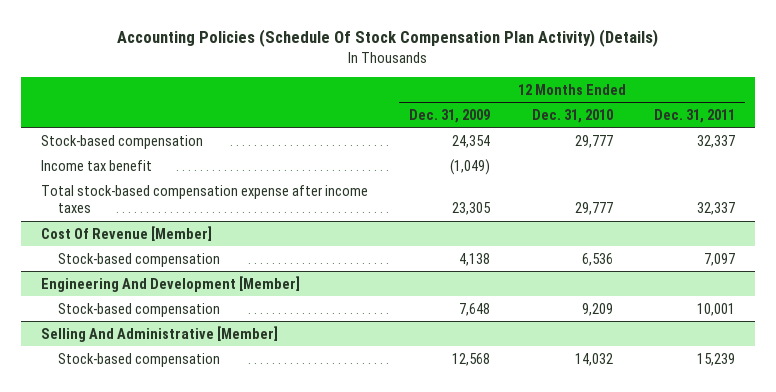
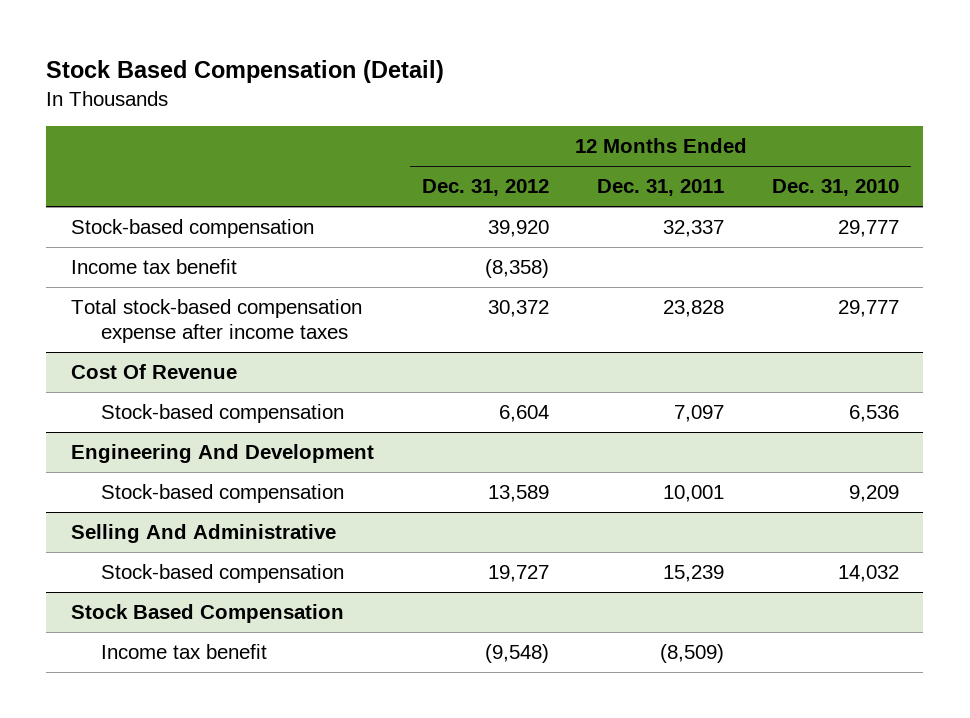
[117,29,659,48] Accounting Policies (Schedule Of Stock Compensation Plan Activity) (Details) -> [46,60,445,84] Stock Based Compensation (Detail)
[409,108,491,123] Dec. 31, 2009 -> none
none -> [421,179,549,197] Dec. 31, 2012
[696,202,735,216] 32,337 -> [663,300,725,318] 23,828
[41,225,213,241] Cost Of Revenue [Member] -> [70,364,237,380] Cost Of Revenue
[41,275,301,292] Engineering And Development [Member] -> [70,444,374,464] Engineering And Development
[41,325,279,342] Selling And Administrative [Member] -> [70,524,336,544] Selling And Administrative
none -> [70,604,344,624] Stock Based Compensation
none -> [101,644,268,660] Income tax benefit

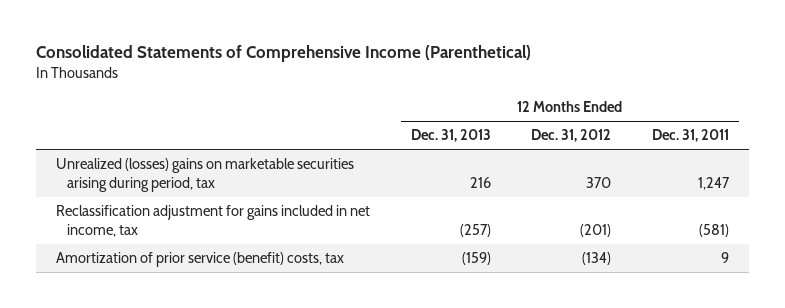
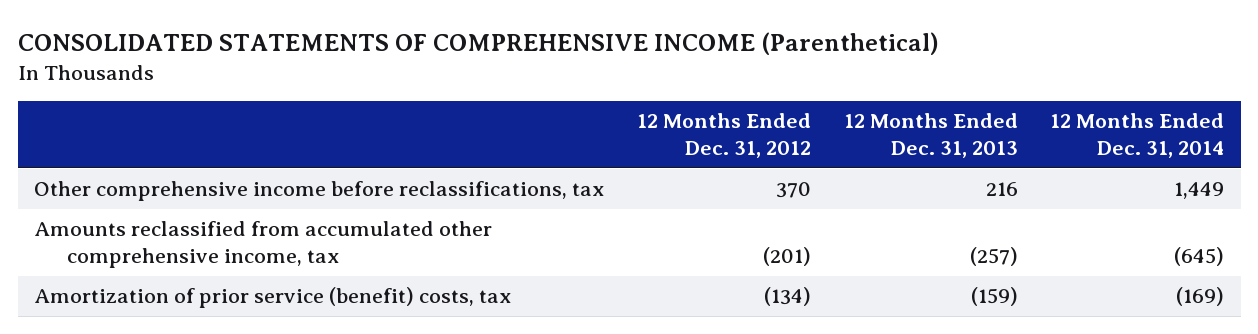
[35,45,531,63] Consolidated Statements of Comprehensive Income (Parenthetical) -> [17,31,939,55] CONSOLIDATED STATEMENTS OF COMPREHENSIVE INCOME (Parenthetical)
[651,129,729,143] Dec. 31, 2011 -> none
none -> [1050,113,1225,159] 12 Months Ended Dec. 31, 2014
[56,158,355,193] Unrealized (losses) gains on marketable securities arising during period, tax -> [33,181,604,202] Other comprehensive income before reclassifications, tax
[56,205,371,238] Reclassification adjustment for gains included in net income, tax -> [33,221,492,269] Amounts reclassified from accumulated other comprehensive income, tax

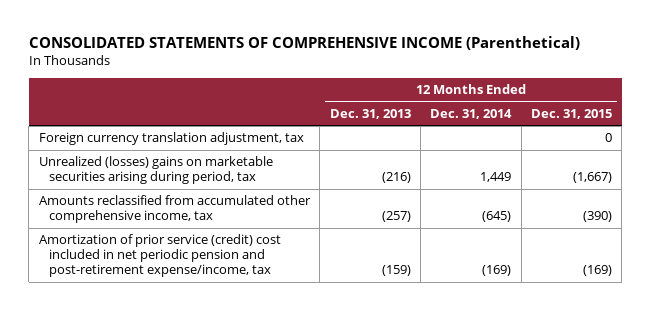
[636,113,811,159] 12 Months Ended Dec. 31, 2012 -> none
none -> [531,108,613,119] Dec. 31, 2015
[33,181,604,202] Other comprehensive income before reclassifications, tax -> none
none -> [38,132,304,146] Foreign currency translation adjustment, tax
none -> [38,156,273,185] Unrealized (losses) gains on marketable securities arising during period, tax
[33,287,511,309] Amortization of prior service (benefit) costs, tax -> [38,234,281,278] Amortization of prior service (credit) cost included in net periodic pension and post-retirement expense/income, tax

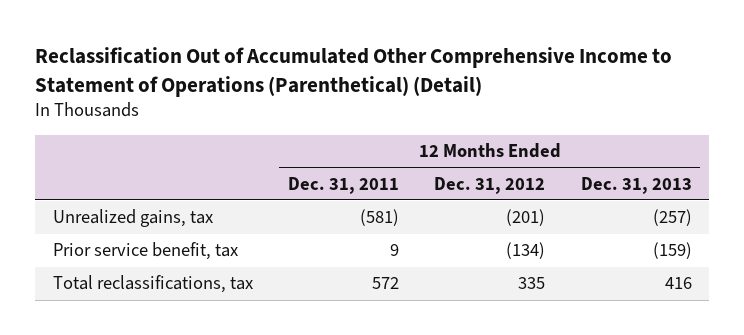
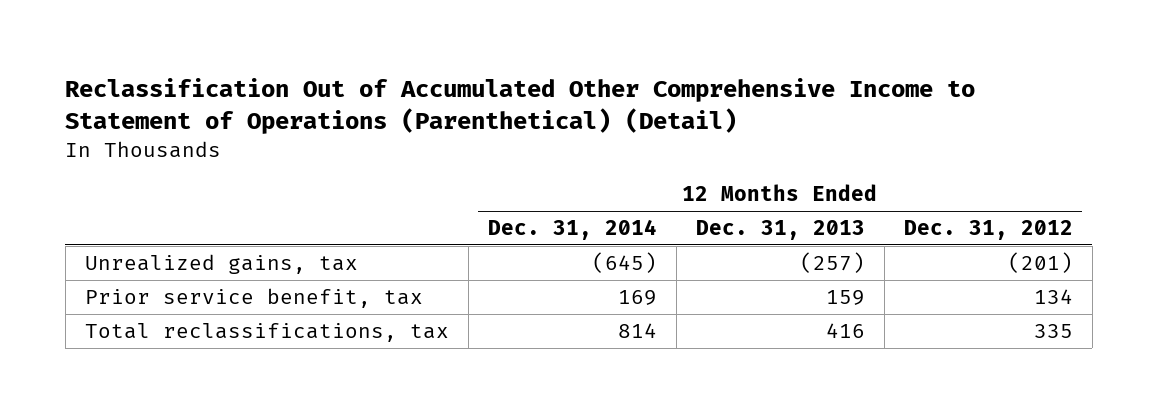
[288,176,400,194] Dec. 31, 2011 -> none
none -> [487,219,657,241] Dec. 31, 2014
[506,242,546,260] (134) -> [1033,289,1073,305] 134
[652,242,692,260] (159) -> [825,290,865,306] 159

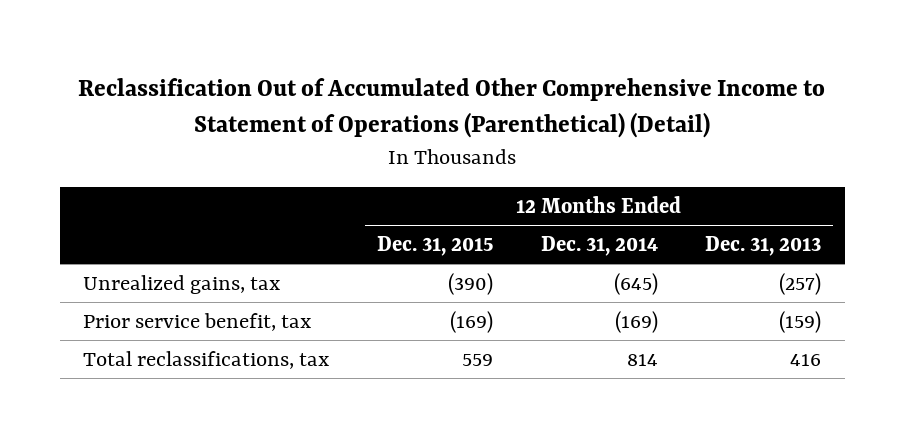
[903,220,1073,241] Dec. 31, 2012 -> none
none -> [377,235,494,256] Dec. 31, 2015
[617,290,657,306] 169 -> [614,310,658,333] (169)
[825,290,865,306] 159 -> [779,310,822,333] (159)

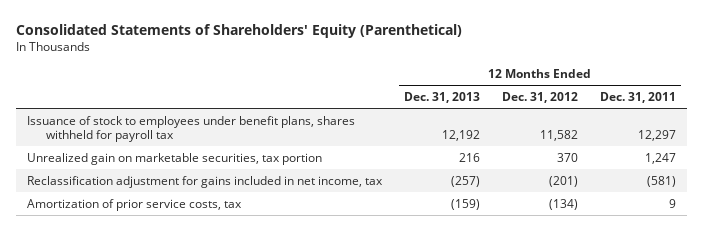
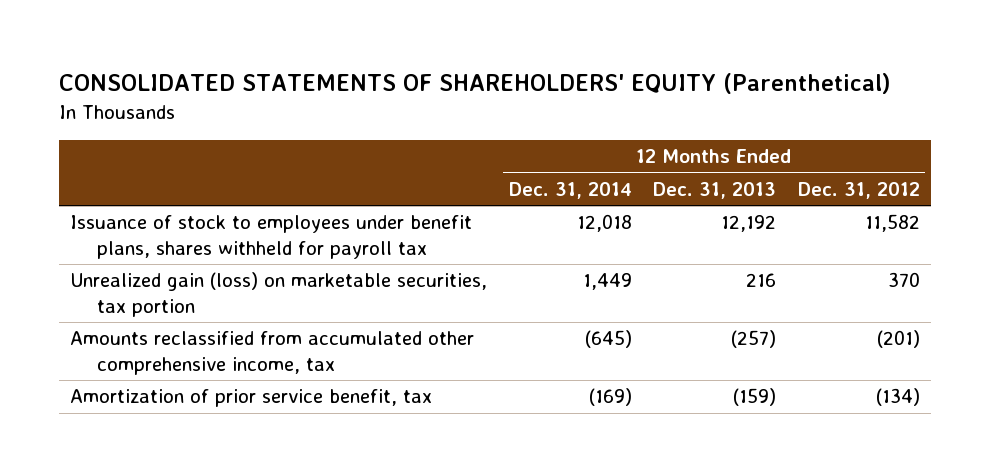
[16,23,463,38] Consolidated Statements of Shareholders' Equity (Parenthetical) -> [59,73,892,95] CONSOLIDATED STATEMENTS OF SHAREHOLDERS' EQUITY (Parenthetical)
[599,92,676,104] Dec. 31, 2011 -> none
none -> [508,182,632,200] Dec. 31, 2014
[27,152,323,165] Unrealized gain on marketable securities, tax portion -> [69,272,487,317] Unrealized gain (loss) on marketable securities, tax portion
[27,175,384,188] Reclassification adjustment for gains included in net income, tax -> [69,331,474,375] Amounts reclassified from accumulated other comprehensive income, tax
[27,198,243,211] Amortization of prior service costs, tax -> [69,389,432,408] Amortization of prior service benefit, tax

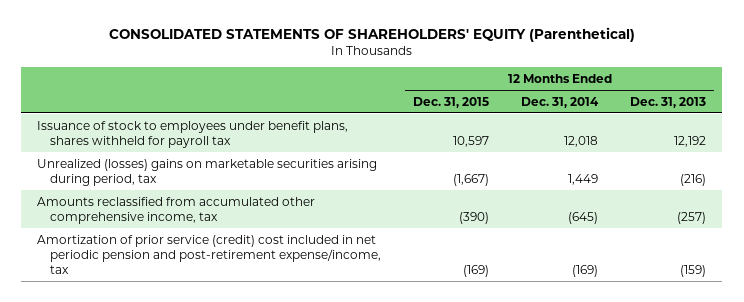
[797,182,920,200] Dec. 31, 2012 -> none
none -> [412,96,489,108] Dec. 31, 2015
[69,272,487,317] Unrealized gain (loss) on marketable securities, tax portion -> [37,158,378,186] Unrealized (losses) gains on marketable securities arising during period, tax
[746,273,777,288] 216 -> [680,173,707,186] (216)
[69,389,432,408] Amortization of prior service benefit, tax -> [37,234,381,274] Amortization of prior service (credit) cost included in net periodic pension and post-retirement expense/income, tax

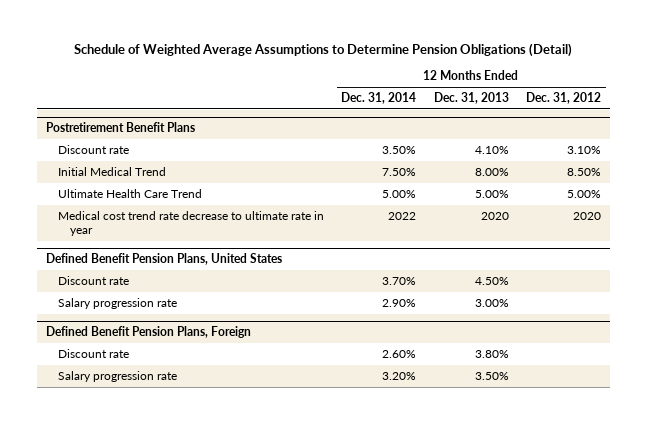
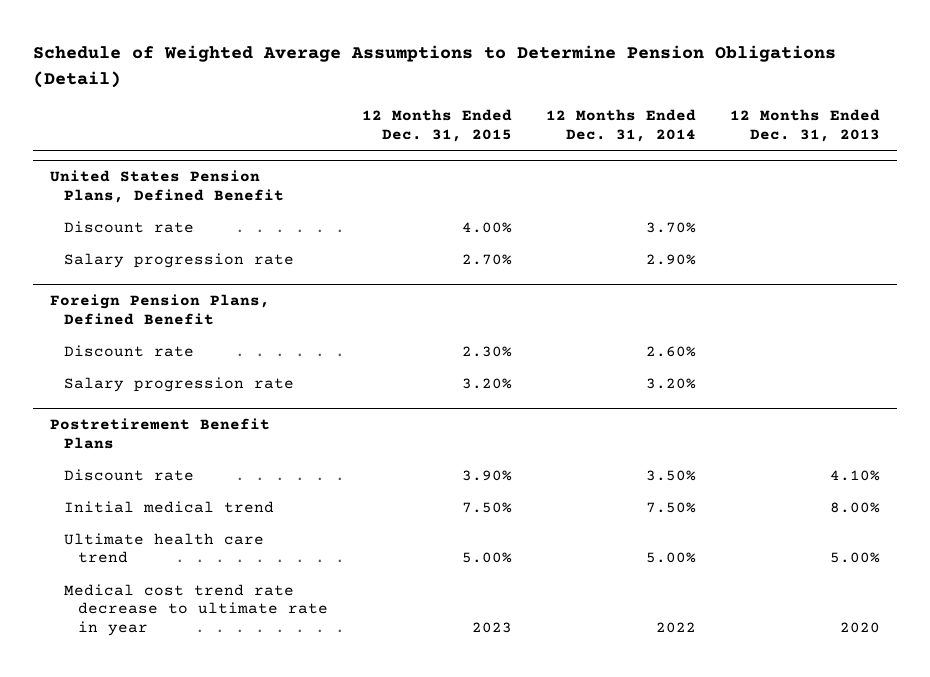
[526,91,602,104] Dec. 31, 2012 -> none
none -> [361,109,512,143] 12 Months Ended Dec. 31, 2015
none -> [50,170,285,203] United States Pension Plans, Defined Benefit
none -> [64,220,195,233] Discount rate
none -> [64,252,295,268] Salary progression rate
none -> [50,294,271,325] Foreign Pension Plans, Defined Benefit
none -> [64,344,195,357] Discount rate
none -> [64,376,295,392] Salary progression rate
[57,166,166,176] Initial Medical Trend -> [64,500,275,513] Initial medical trend
[57,188,202,198] Ultimate Health Care Trend -> [64,532,265,564] Ultimate health care trend
[45,253,282,266] Defined Benefit Pension Plans, United States -> none
[57,275,129,285] Discount rate -> none
[57,297,177,309] Salary progression rate -> none
[45,326,251,339] Defined Benefit Pension Plans, Foreign -> none
[57,348,129,358] Discount rate -> none
[57,370,177,382] Salary progression rate -> none

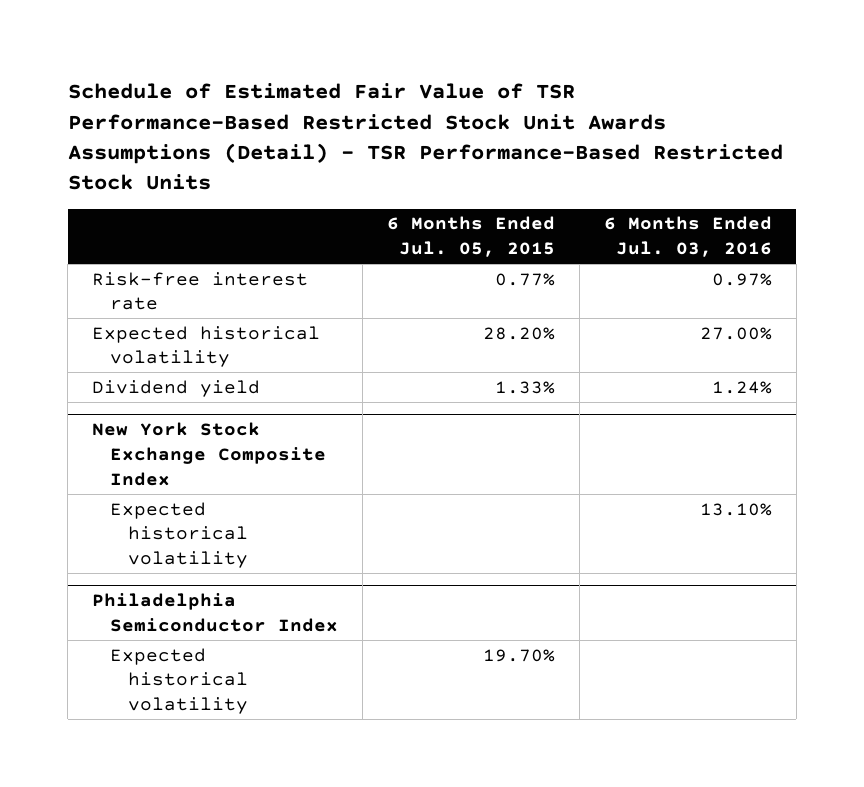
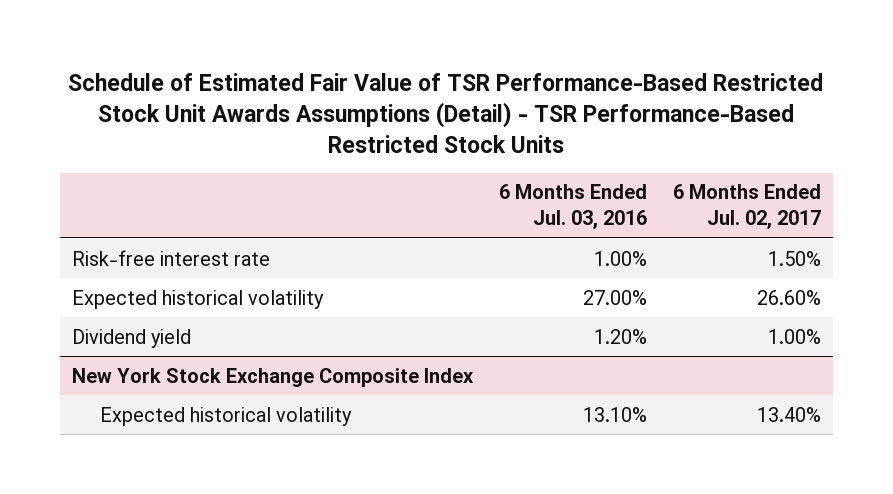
[386,216,555,258] 6 Months Ended Jul. 05, 2015 -> none
none -> [672,184,821,230] 6 Months Ended Jul. 02, 2017
[711,272,772,286] 0.97% -> [593,250,647,266] 1.00%
[711,380,772,394] 1.24% -> [593,328,647,344] 1.20%
[92,592,338,632] Philadelphia Semiconductor Index -> none
[109,647,248,715] Expected historical volatility -> none

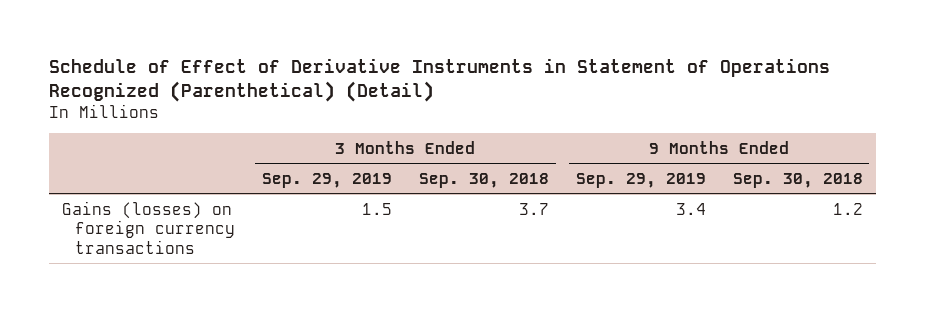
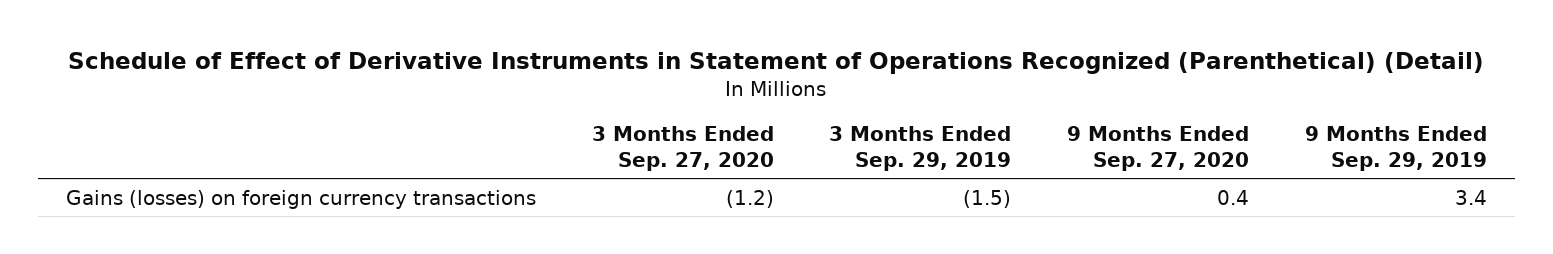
[418,172,549,188] Sep. 30, 2018 -> none
[732,172,863,188] Sep. 30, 2018 -> none
none -> [591,126,774,172] 3 Months Ended Sep. 27, 2020
none -> [1067,126,1250,172] 9 Months Ended Sep. 27, 2020
[361,202,392,215] 1.5 -> [963,189,1012,208] (1.5)

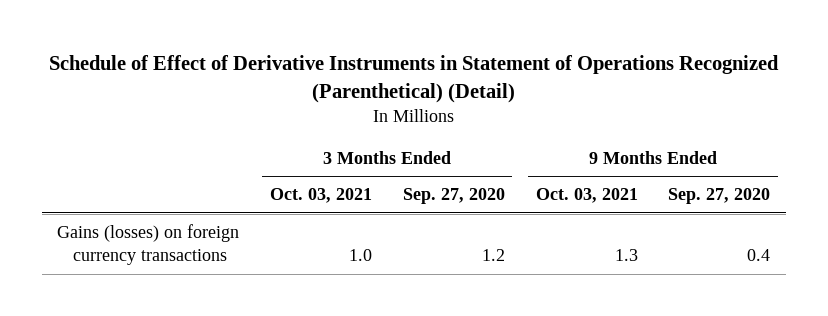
[829,126,1012,172] 3 Months Ended Sep. 29, 2019 -> none
[1304,126,1487,172] 9 Months Ended Sep. 29, 2019 -> none
none -> [269,188,372,204] Oct. 03, 2021
none -> [535,188,638,204] Oct. 03, 2021
[725,189,774,208] (1.2) -> [481,249,505,262] 1.2

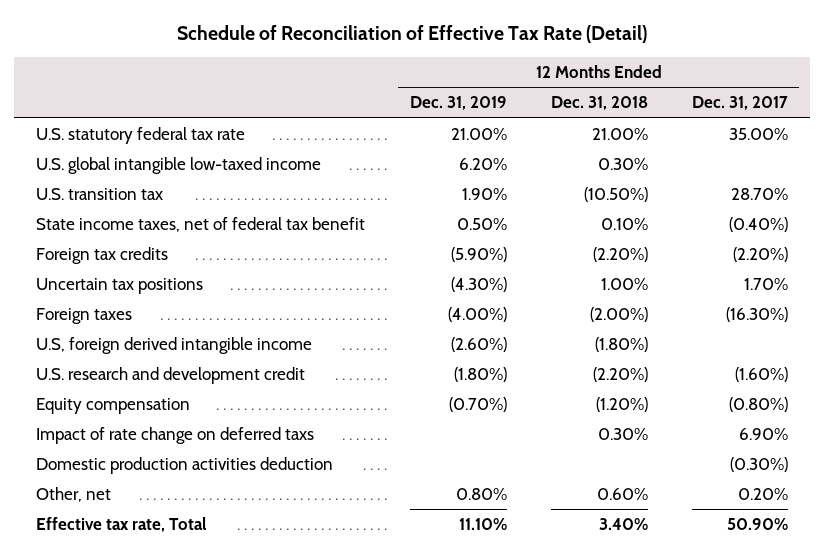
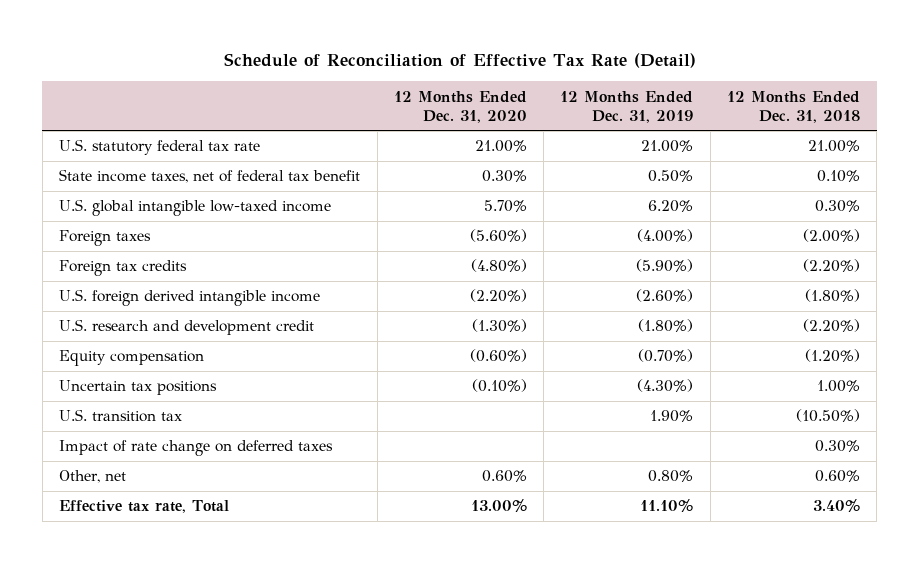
[692,96,789,111] Dec. 31, 2017 -> none
none -> [393,90,527,123] 12 Months Ended Dec. 31, 2020
[36,157,322,175] U.S. global intangible low-taxed income -> [59,199,332,217] U.S. global intangible low-taxed income
[36,247,169,265] Foreign tax credits -> [59,260,188,277] Foreign tax credits
[36,337,313,355] U.S, foreign derived intangible income -> [59,289,321,307] U.S. foreign derived intangible income
[36,457,334,475] Domestic production activities deduction -> none
[36,278,204,295] Uncertain tax positions -> [59,380,218,396] Uncertain tax positions
[36,188,164,201] U.S. transition tax -> [59,409,183,423] U.S. transition tax
[36,427,315,445] Impact of rate change on deferred taxs -> [59,440,334,457] Impact of rate change on deferred taxes

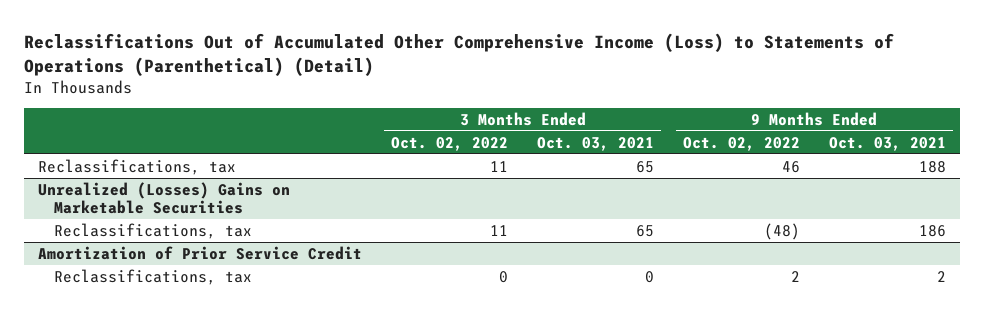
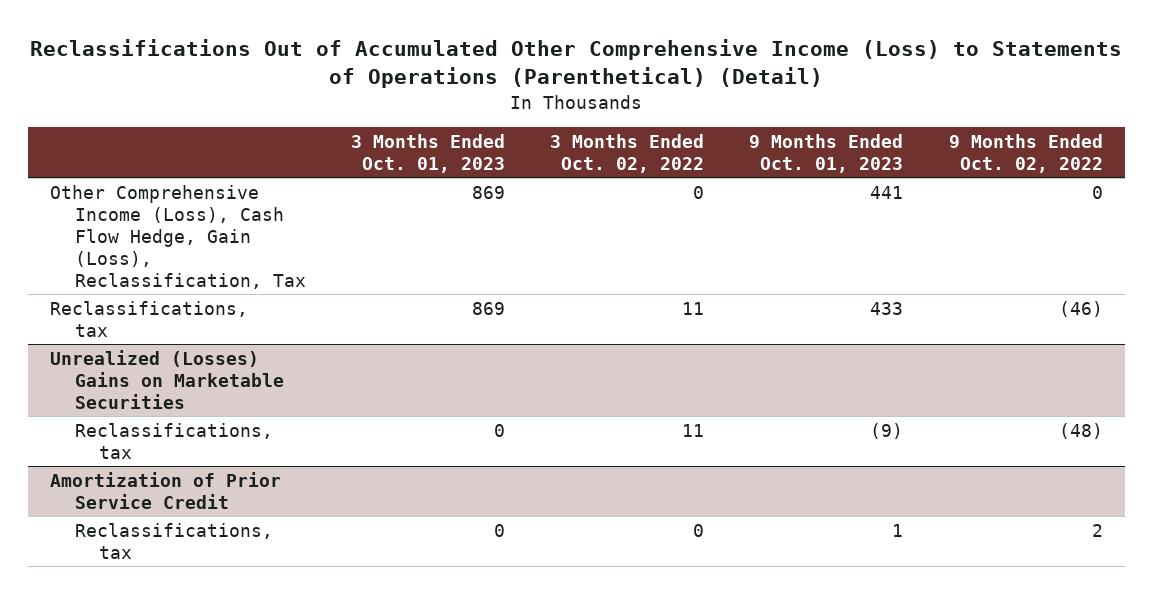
[537,136,655,151] Oct. 03, 2021 -> none
[828,136,946,151] Oct. 03, 2021 -> none
none -> [350,133,505,173] 3 Months Ended Oct. 01, 2023
none -> [749,133,904,173] 9 Months Ended Oct. 01, 2023
none -> [50,184,306,289] Other Comprehensive Income (Loss), Cash Flow Hedge, Gain (Loss), Reclassification, Tax
[781,160,800,173] 46 -> [1058,300,1103,317] (46)

